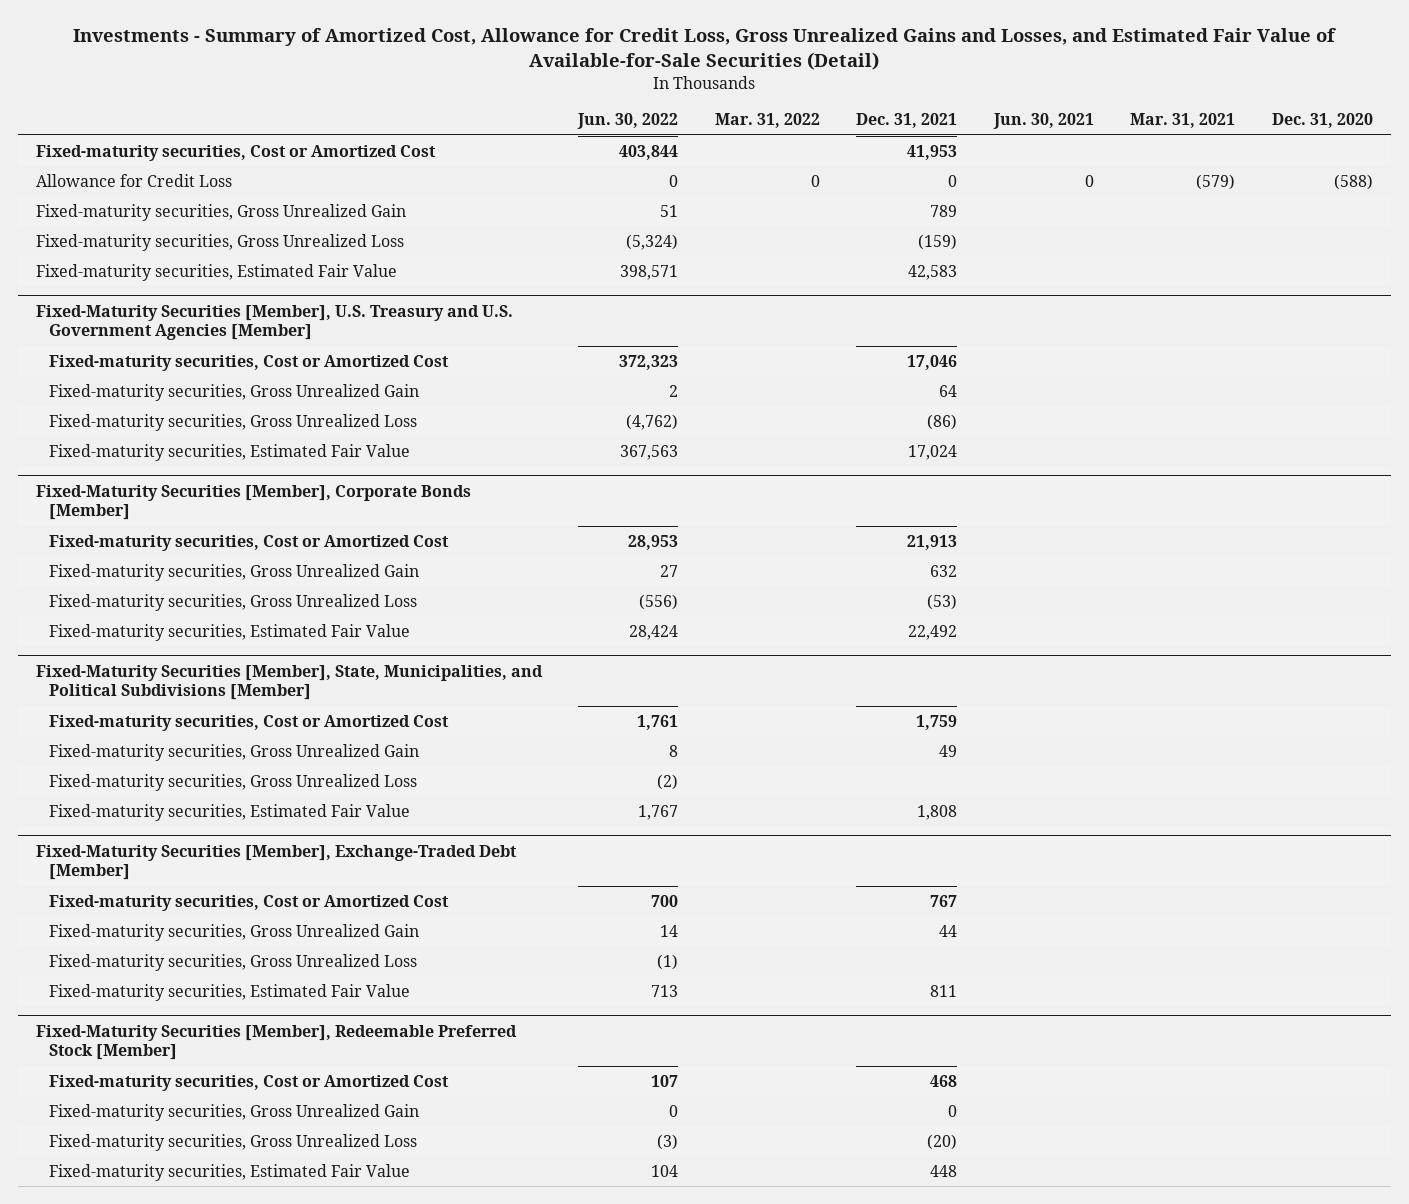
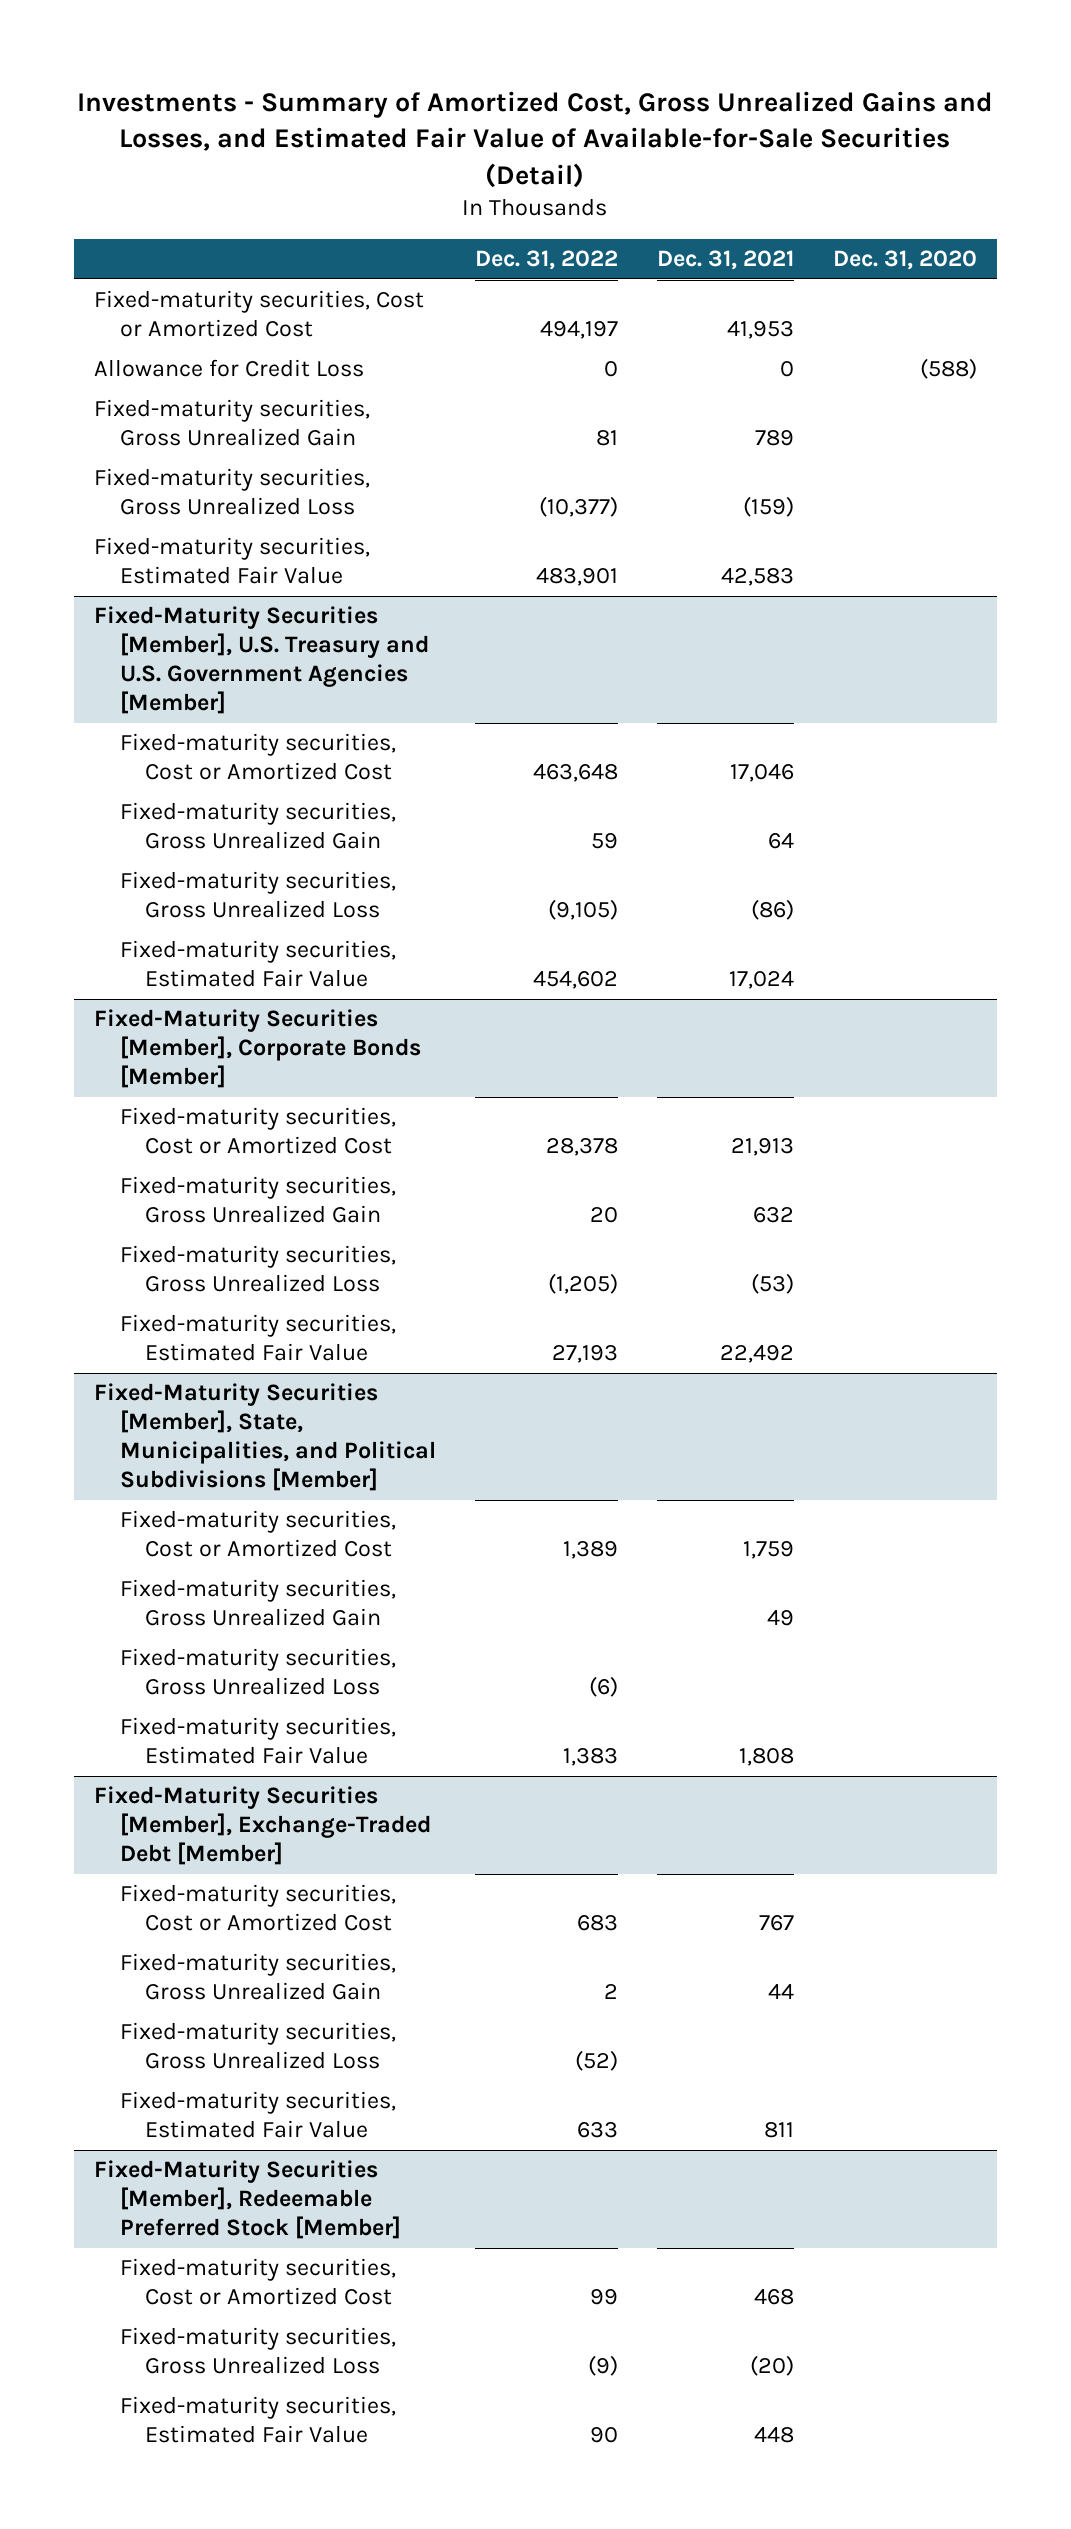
[73,28,1337,71] Investments - Summary of Amortized Cost, Allowance for Credit Loss, Gross Unrealized Gains and Losses, and Estimated Fair Value of Available-for-Sale Securities (Detail) -> [77,90,994,188] Investments - Summary of Amortized Cost, Gross Unrealized Gains and Losses, and Estimated Fair Value of Available-for-Sale Securities (Detail)
[577,113,679,130] Jun. 30, 2022 -> none
[714,113,820,129] Mar. 31, 2022 -> none
[992,113,1094,130] Jun. 30, 2021 -> none
[1130,113,1236,129] Mar. 31, 2021 -> none
none -> [474,250,618,271] Dec. 31, 2022
[48,1103,419,1121] Fixed-maturity securities, Gross Unrealized Gain -> none

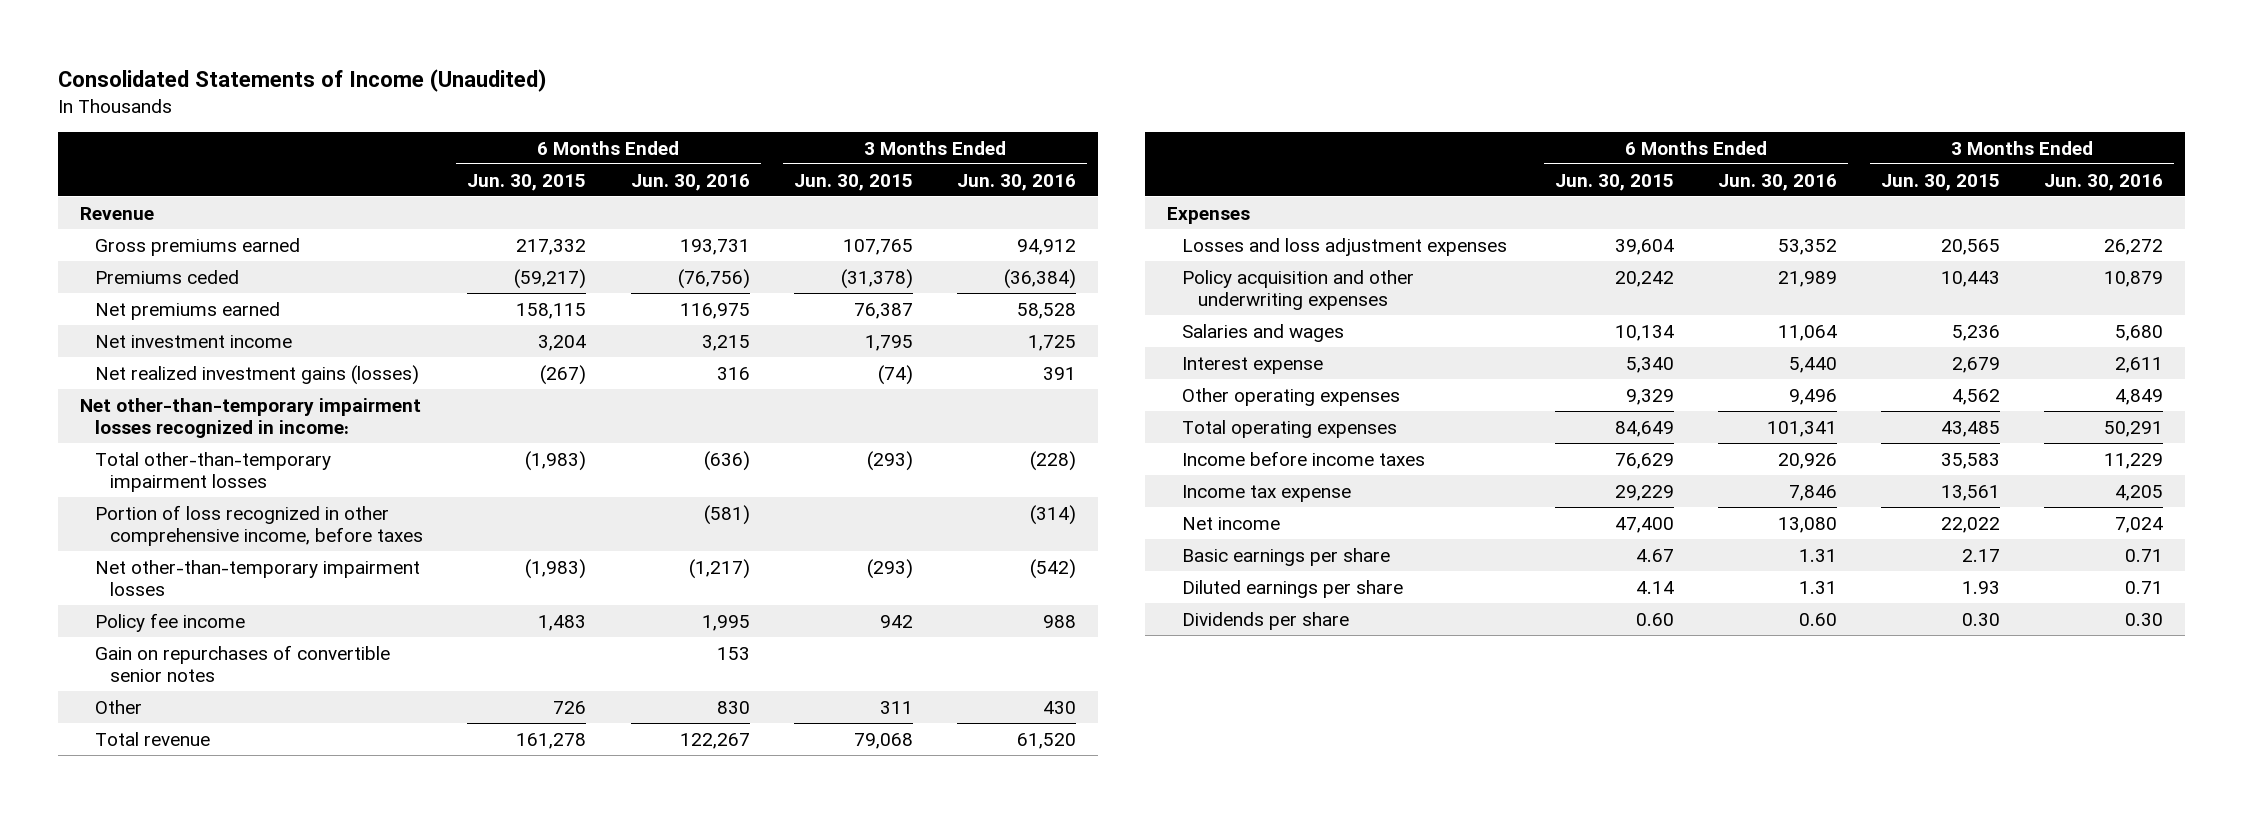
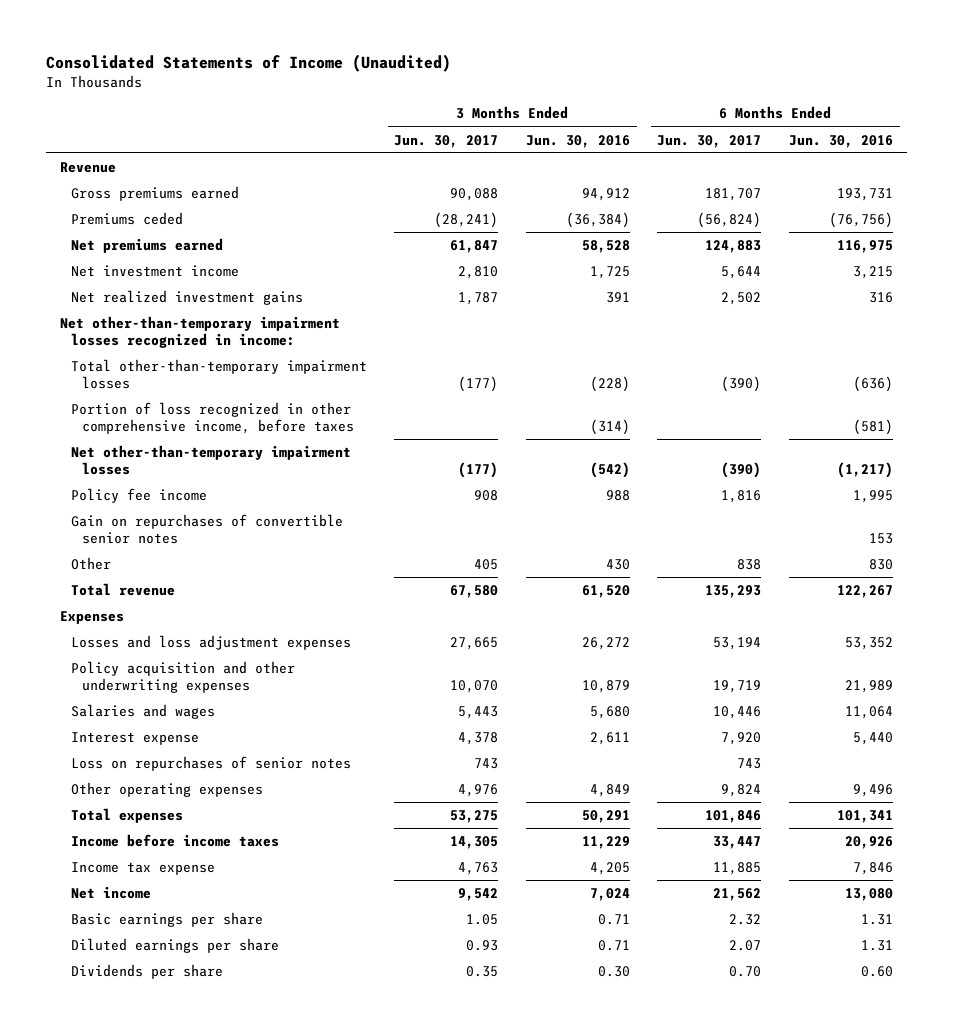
[467,173,587,191] Jun. 30, 2015 -> none
[793,173,913,191] Jun. 30, 2015 -> none
none -> [394,134,499,148] Jun. 30, 2017
none -> [657,134,762,148] Jun. 30, 2017
[95,364,420,385] Net realized investment gains (losses) -> [70,289,303,305] Net realized investment gains
none -> [70,755,351,771] Loss on repurchases of senior notes
[1182,419,1398,438] Total operating expenses -> [70,807,183,823] Total expenses

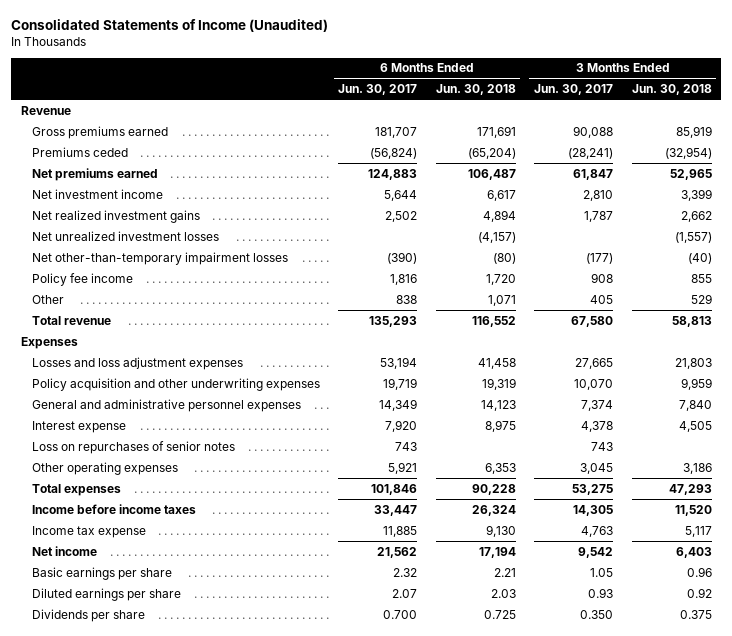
[525,134,630,148] Jun. 30, 2016 -> none
[788,134,893,148] Jun. 30, 2016 -> none
none -> [435,84,516,96] Jun. 30, 2018
none -> [631,84,712,96] Jun. 30, 2018
[60,315,341,348] Net other-than-temporary impairment losses recognized in income: -> none
[70,358,367,389] Total other-than-temporary impairment losses -> none
[70,401,354,434] Portion of loss recognized in other comprehensive income, before taxes -> none
none -> [31,230,219,241] Net unrealized investment losses
[70,513,343,544] Gain on repurchases of convertible senior notes -> none
[70,703,215,719] Salaries and wages -> none
none -> [31,398,301,412] General and administrative personnel expenses
[458,783,499,797] 4,976 -> [580,462,614,474] 3,045
[721,783,762,797] 9,824 -> [388,461,418,474] 5,921
[466,965,499,977] 0.35 -> [580,609,614,619] 0.350
[729,965,762,977] 0.70 -> [383,609,418,619] 0.700

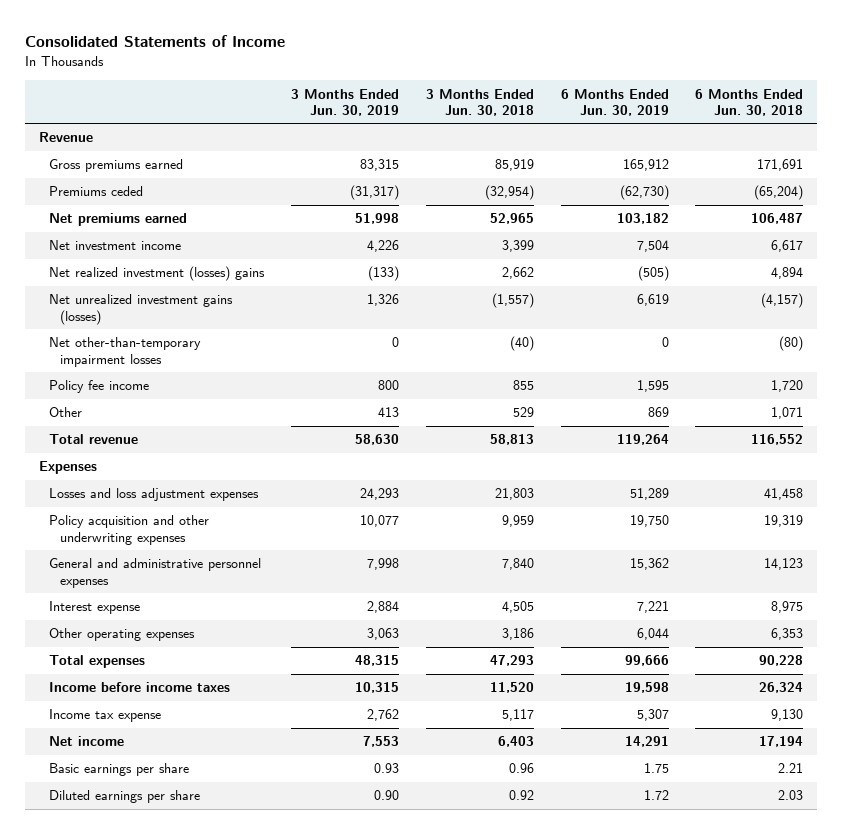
[11,18,329,32] Consolidated Statements of Income (Unaudited) -> [25,35,286,48] Consolidated Statements of Income
[338,84,418,96] Jun. 30, 2017 -> none
[534,84,614,96] Jun. 30, 2017 -> none
none -> [291,88,400,117] 3 Months Ended Jun. 30, 2019
none -> [560,88,669,117] 6 Months Ended Jun. 30, 2019
[31,209,200,223] Net realized investment gains -> [49,266,266,282] Net realized investment (losses) gains
[31,230,219,241] Net unrealized investment losses -> [49,294,234,325] Net unrealized investment gains (losses)
[31,440,235,454] Loss on repurchases of senior notes -> none
[31,608,145,622] Dividends per share -> none

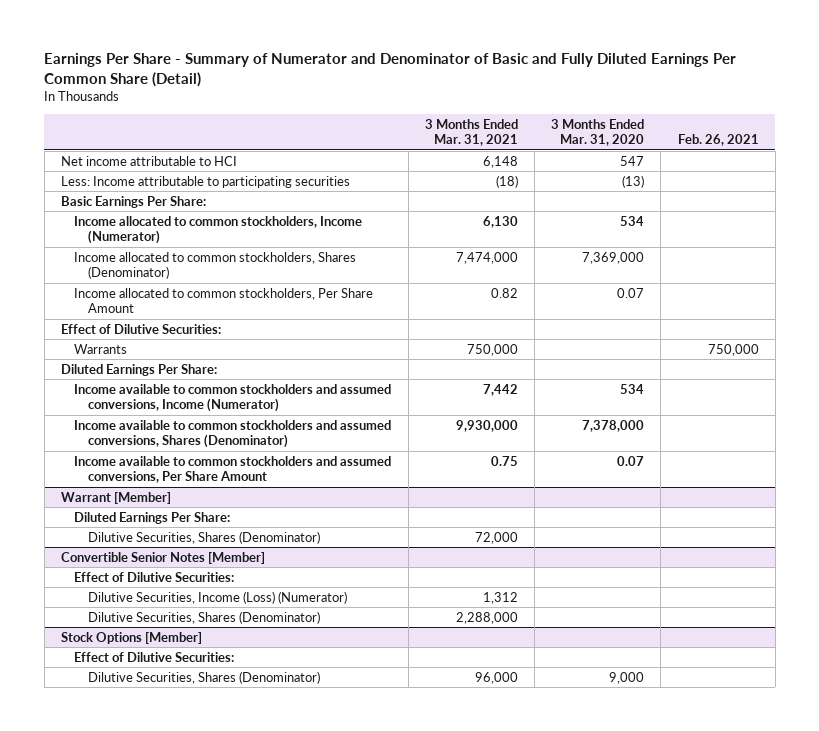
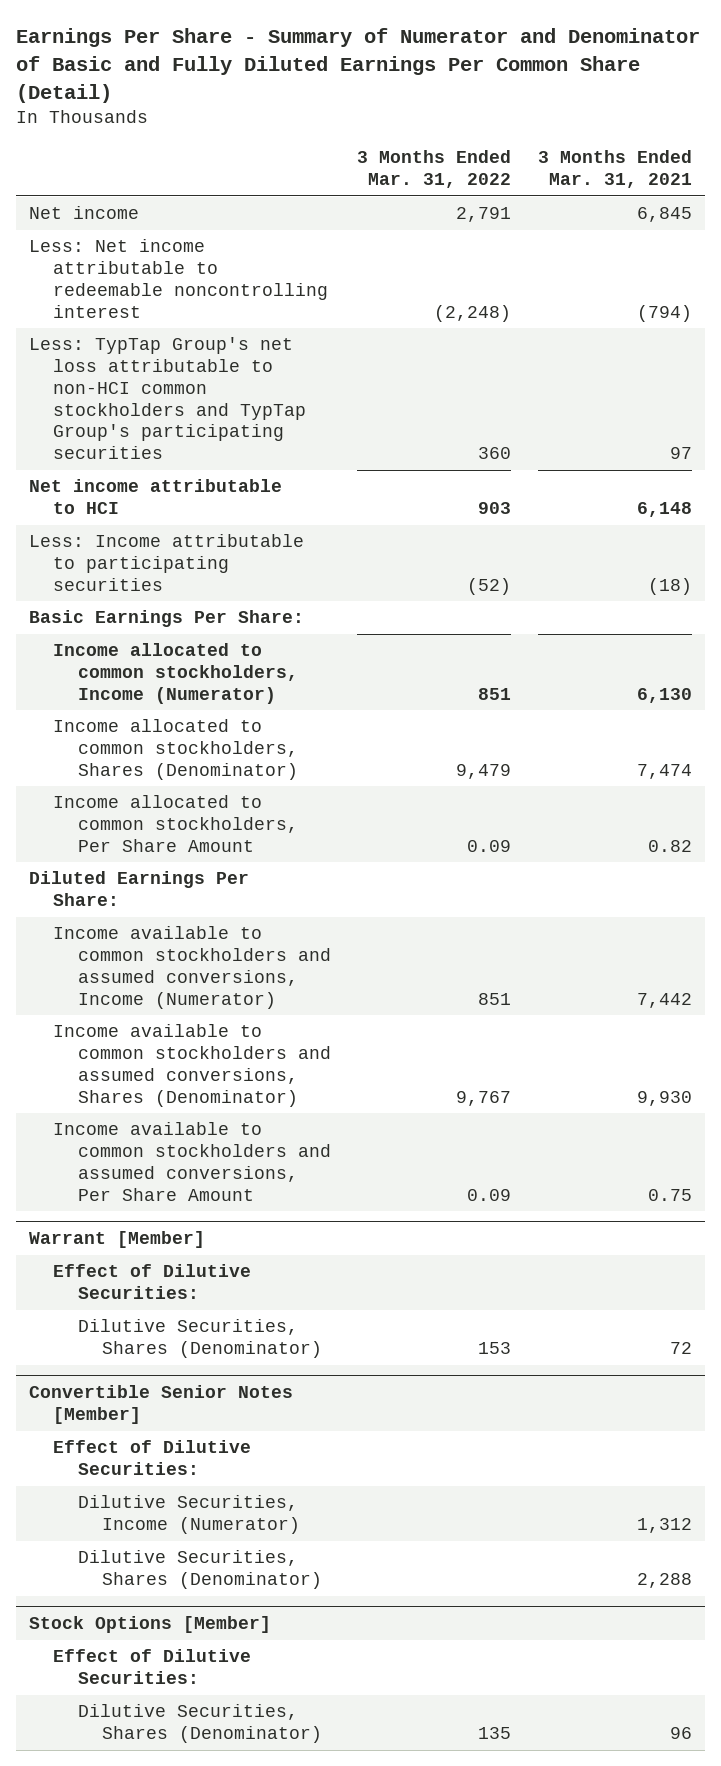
[551,119,645,147] 3 Months Ended Mar. 31, 2020 -> none
[677,134,759,147] Feb. 26, 2021 -> none
none -> [357,150,512,188] 3 Months Ended Mar. 31, 2022
none -> [28,206,139,220] Net income
none -> [28,239,329,318] Less: Net income attributable to redeemable noncontrolling interest
none -> [28,337,307,460] Less: TypTap Group's net loss attributable to non-HCI common stockholders and TypTap Group's participating securities
[455,251,518,264] 7,474,000 -> [636,763,692,779] 7,474
[60,323,221,334] Effect of Dilutive Securities: -> none
[74,343,128,354] Warrants -> none
[455,419,518,432] 9,930,000 -> [636,1090,692,1106] 9,930
[74,511,231,524] Diluted Earnings Per Share: -> none
none -> [53,1264,252,1300] Effect of Dilutive Securities:
[474,531,518,544] 72,000 -> [669,1342,692,1355] 72
[87,590,347,604] Dilutive Securities, Income (Loss) (Numerator) -> [77,1495,301,1535] Dilutive Securities, Income (Numerator)
[455,611,518,624] 2,288,000 -> [636,1573,692,1589] 2,288
[474,671,518,684] 96,000 -> [669,1727,692,1740] 96

